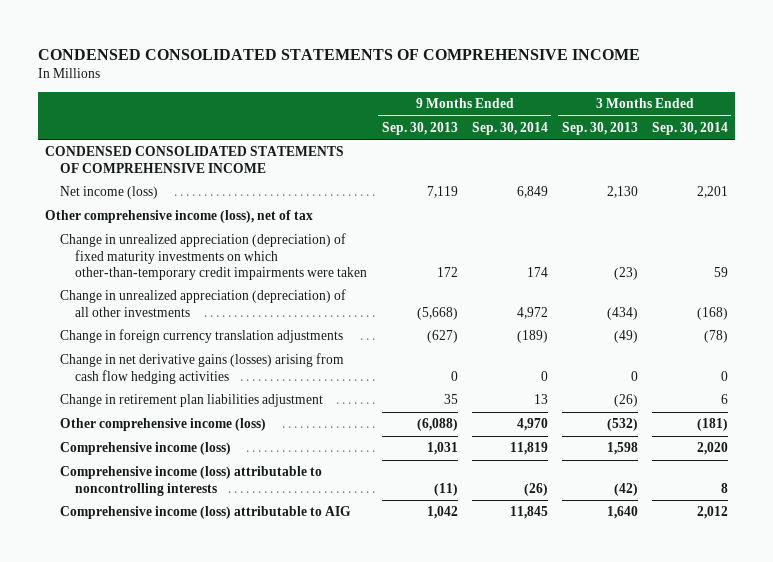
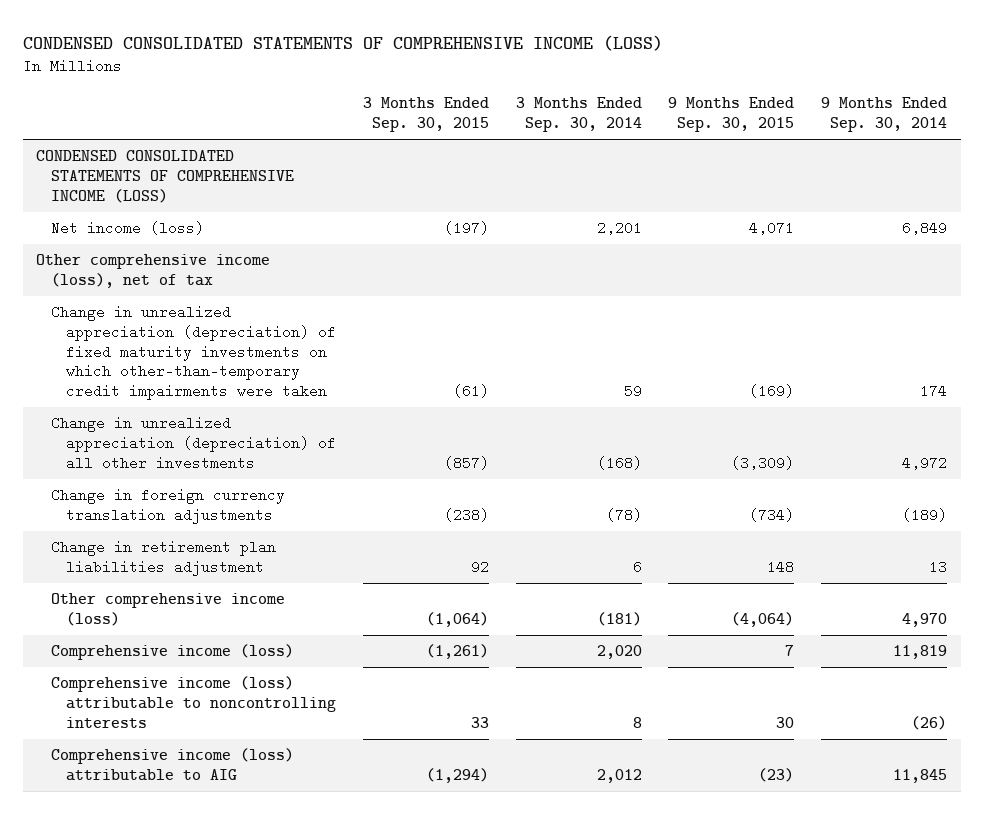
[38,48,641,60] CONDENSED CONSOLIDATED STATEMENTS OF COMPREHENSIVE INCOME -> [23,34,664,51] CONDENSED CONSOLIDATED STATEMENTS OF COMPREHENSIVE INCOME (LOSS)
[381,121,458,135] Sep. 30, 2013 -> none
[561,121,638,135] Sep. 30, 2013 -> none
none -> [363,97,490,132] 3 Months Ended Sep. 30, 2015
none -> [668,97,795,132] 9 Months Ended Sep. 30, 2015
[45,146,345,173] CONDENSED CONSOLIDATED STATEMENTS OF COMPREHENSIVE INCOME -> [36,150,295,203] CONDENSED CONSOLIDATED STATEMENTS OF COMPREHENSIVE INCOME (LOSS)
[60,353,345,384] Change in net derivative gains (losses) arising from cash flow hedging activities -> none

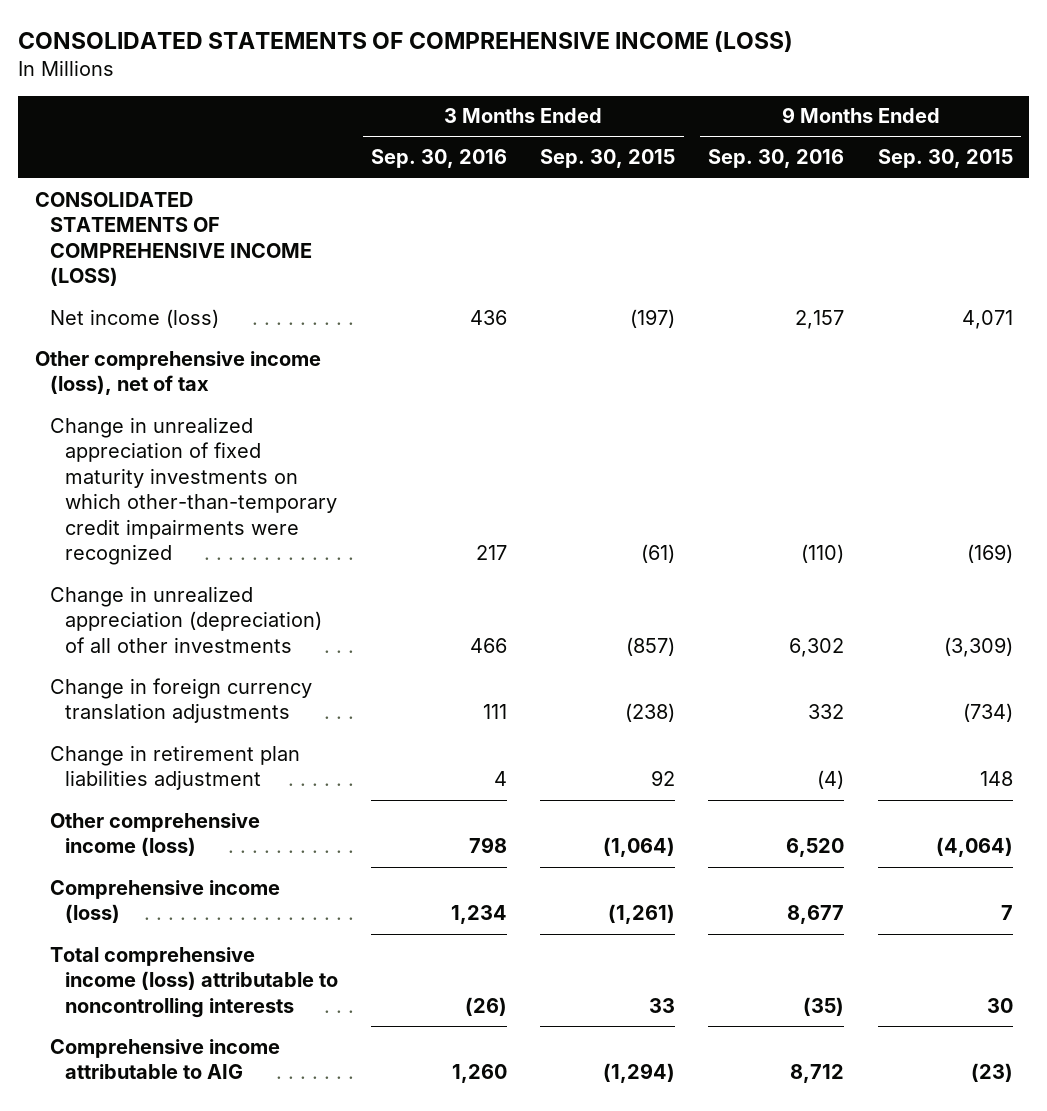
[23,34,664,51] CONDENSED CONSOLIDATED STATEMENTS OF COMPREHENSIVE INCOME (LOSS) -> [17,30,793,52] CONSOLIDATED STATEMENTS OF COMPREHENSIVE INCOME (LOSS)
[515,97,642,132] 3 Months Ended Sep. 30, 2014 -> none
[821,97,948,132] 9 Months Ended Sep. 30, 2014 -> none
none -> [370,149,507,169] Sep. 30, 2016
none -> [708,149,845,169] Sep. 30, 2016
[36,150,295,203] CONDENSED CONSOLIDATED STATEMENTS OF COMPREHENSIVE INCOME (LOSS) -> [34,191,312,287] CONSOLIDATED STATEMENTS OF COMPREHENSIVE INCOME (LOSS)
[51,305,337,401] Change in unrealized appreciation (depreciation) of fixed maturity investments on which other-than-temporary credit impairments were taken -> [49,416,337,566] Change in unrealized appreciation of fixed maturity investments on which other-than-temporary credit impairments were recognized
[51,676,337,728] Comprehensive income (loss) attributable to noncontrolling interests -> [49,946,338,1018] Total comprehensive income (loss) attributable to noncontrolling interests
[51,748,295,781] Comprehensive income (loss) attributable to AIG -> [49,1038,280,1080] Comprehensive income attributable to AIG

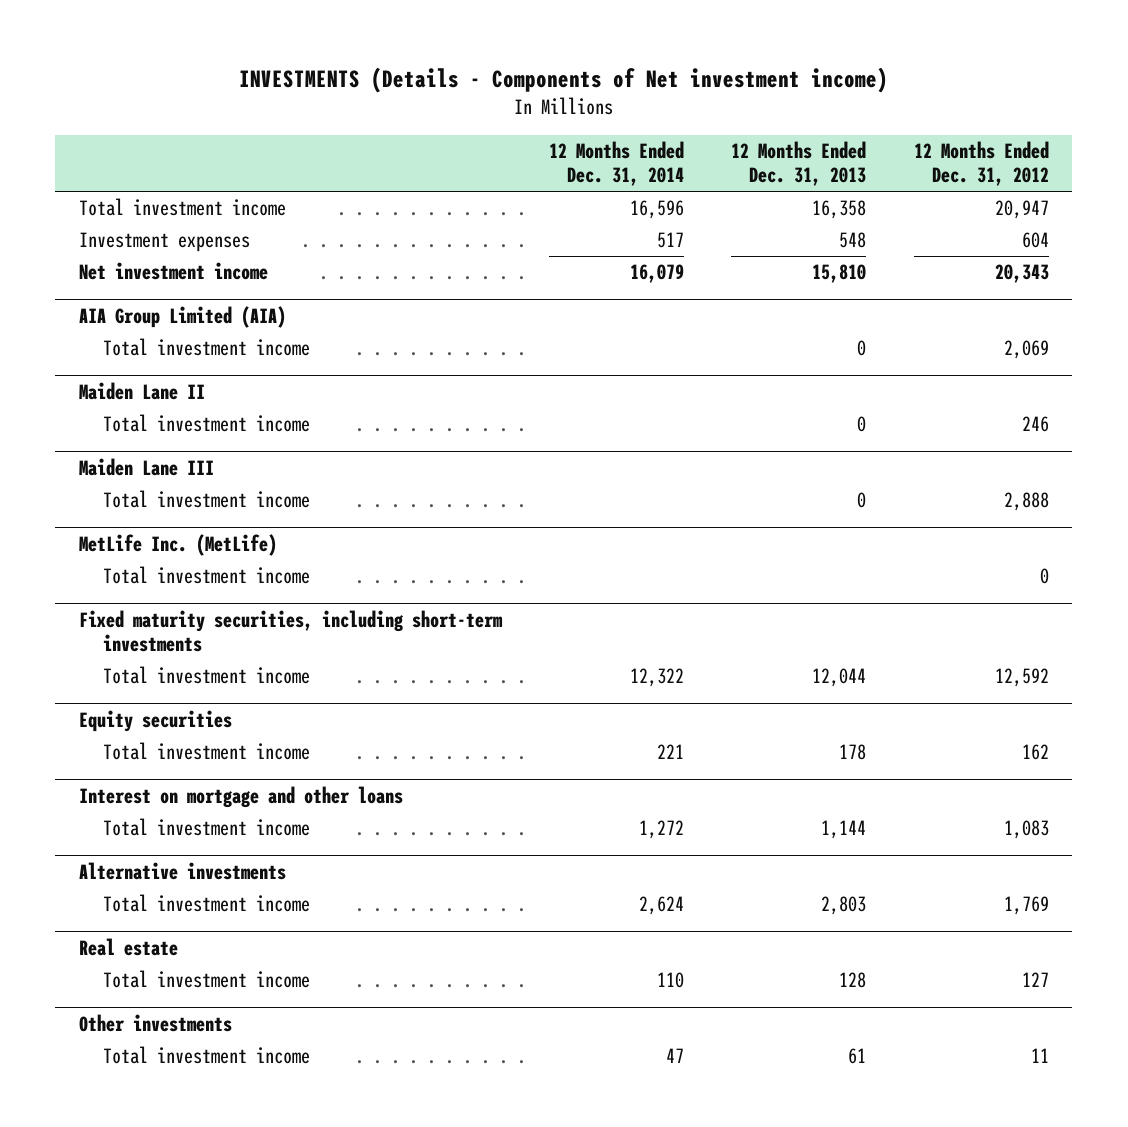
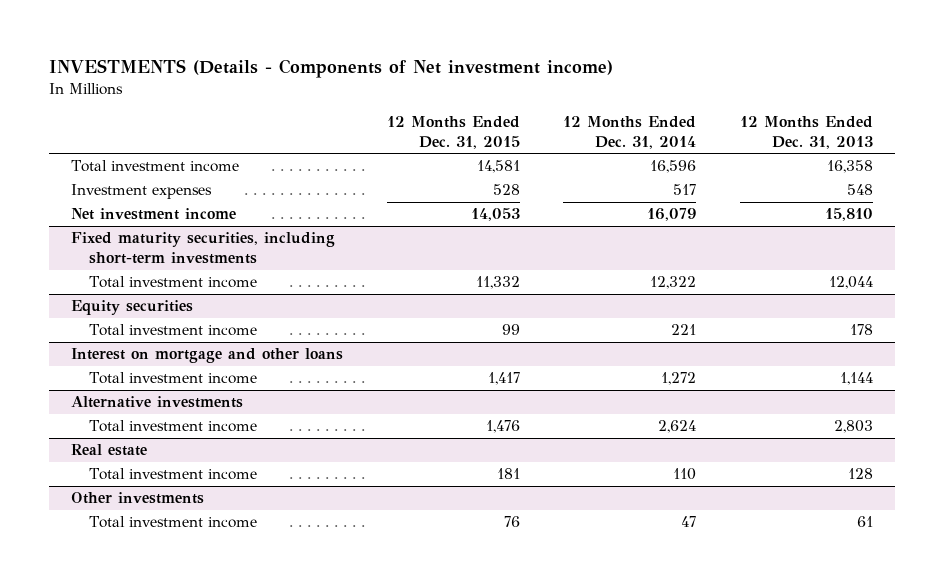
[913,141,1049,187] 12 Months Ended Dec. 31, 2012 -> none
none -> [386,116,520,149] 12 Months Ended Dec. 31, 2015
[78,306,286,329] AIA Group Limited (AIA) -> none
[102,338,310,357] Total investment income -> none
[78,382,205,401] Maiden Lane II -> none
[102,414,310,433] Total investment income -> none
[78,458,214,477] Maiden Lane III -> none
[102,490,310,509] Total investment income -> none
[78,534,277,557] MetLife Inc. (MetLife) -> none
[102,566,310,585] Total investment income -> none

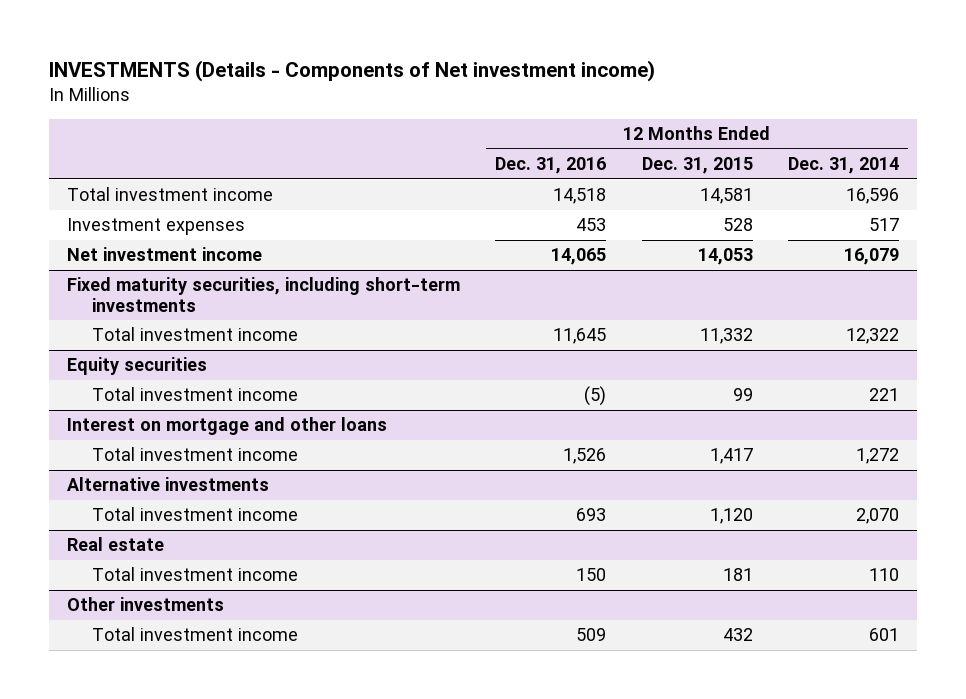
[740,116,874,149] 12 Months Ended Dec. 31, 2013 -> none
none -> [495,157,607,175] Dec. 31, 2016
[485,420,520,434] 1,476 -> [709,508,753,525] 1,120
[658,420,697,434] 2,624 -> [856,508,900,525] 2,070
[503,516,520,528] 76 -> [722,628,753,642] 432
[681,516,697,528] 47 -> [869,628,900,642] 601

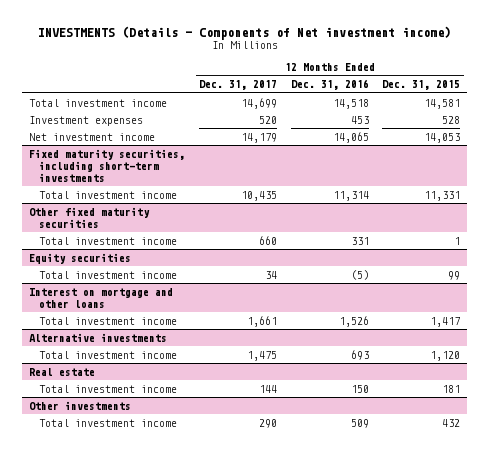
[788,157,900,175] Dec. 31, 2014 -> none
none -> [198,80,277,91] Dec. 31, 2017
[553,328,607,345] 11,645 -> [332,190,369,201] 11,314
[699,328,753,345] 11,332 -> [424,190,461,201] 11,331
none -> [29,206,151,228] Other fixed maturity securities
none -> [38,236,177,245] Total investment income

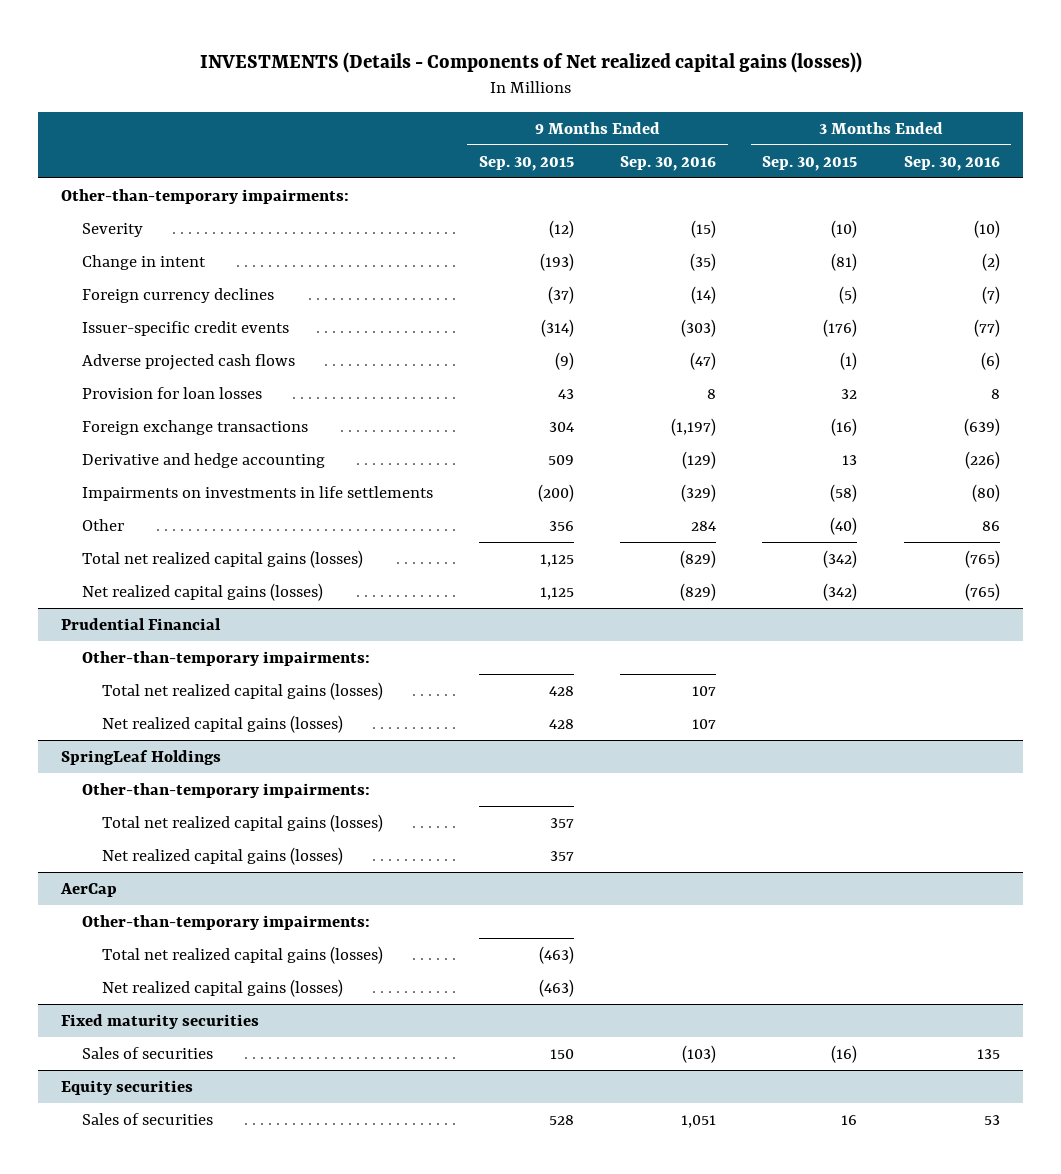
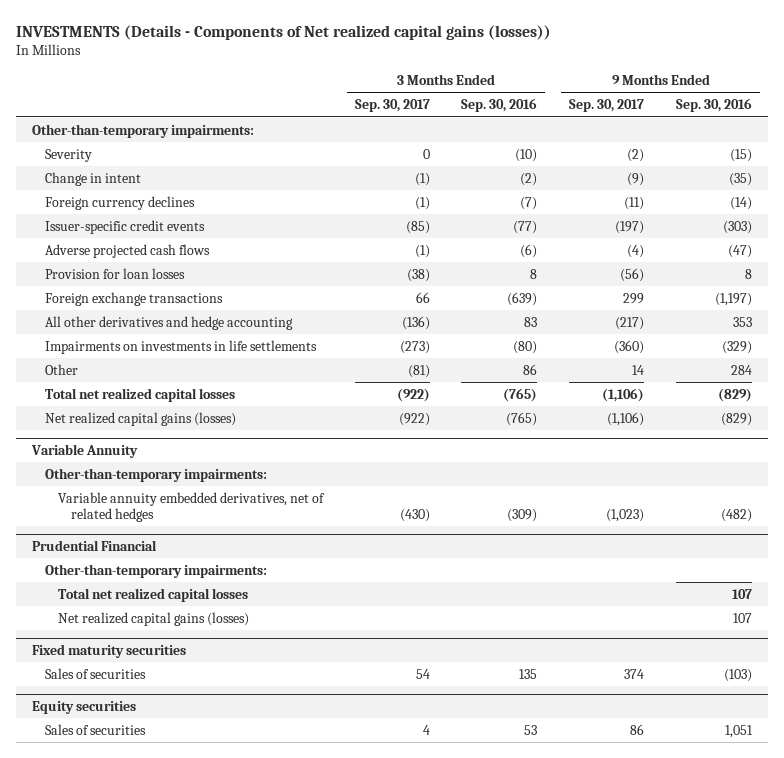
[478,155,574,171] Sep. 30, 2015 -> none
[762,155,858,171] Sep. 30, 2015 -> none
none -> [354,99,430,113] Sep. 30, 2017
none -> [569,99,645,113] Sep. 30, 2017
[81,452,325,468] Derivative and hedge accounting -> [44,315,293,330] All other derivatives and hedge accounting
[682,450,717,469] (129) -> [733,316,753,327] 353
[964,450,1000,469] (226) -> [524,316,538,327] 83
[81,549,363,568] Total net realized capital gains (losses) -> [44,387,235,402] Total net realized capital losses
none -> [30,443,138,458] Variable Annuity
none -> [44,467,267,482] Other-than-temporary impairments:
none -> [57,491,325,522] Variable annuity embedded derivatives, net of related hedges
[101,681,383,700] Total net realized capital gains (losses) -> [57,587,248,602] Total net realized capital losses
[61,749,222,765] SpringLeaf Holdings -> none
[81,782,370,798] Other-than-temporary impairments: -> none
[101,813,383,832] Total net realized capital gains (losses) -> none
[101,846,343,865] Net realized capital gains (losses) -> none
[60,882,118,897] AerCap -> none
[81,914,370,930] Other-than-temporary impairments: -> none
[101,945,383,964] Total net realized capital gains (losses) -> none
[101,978,343,997] Net realized capital gains (losses) -> none

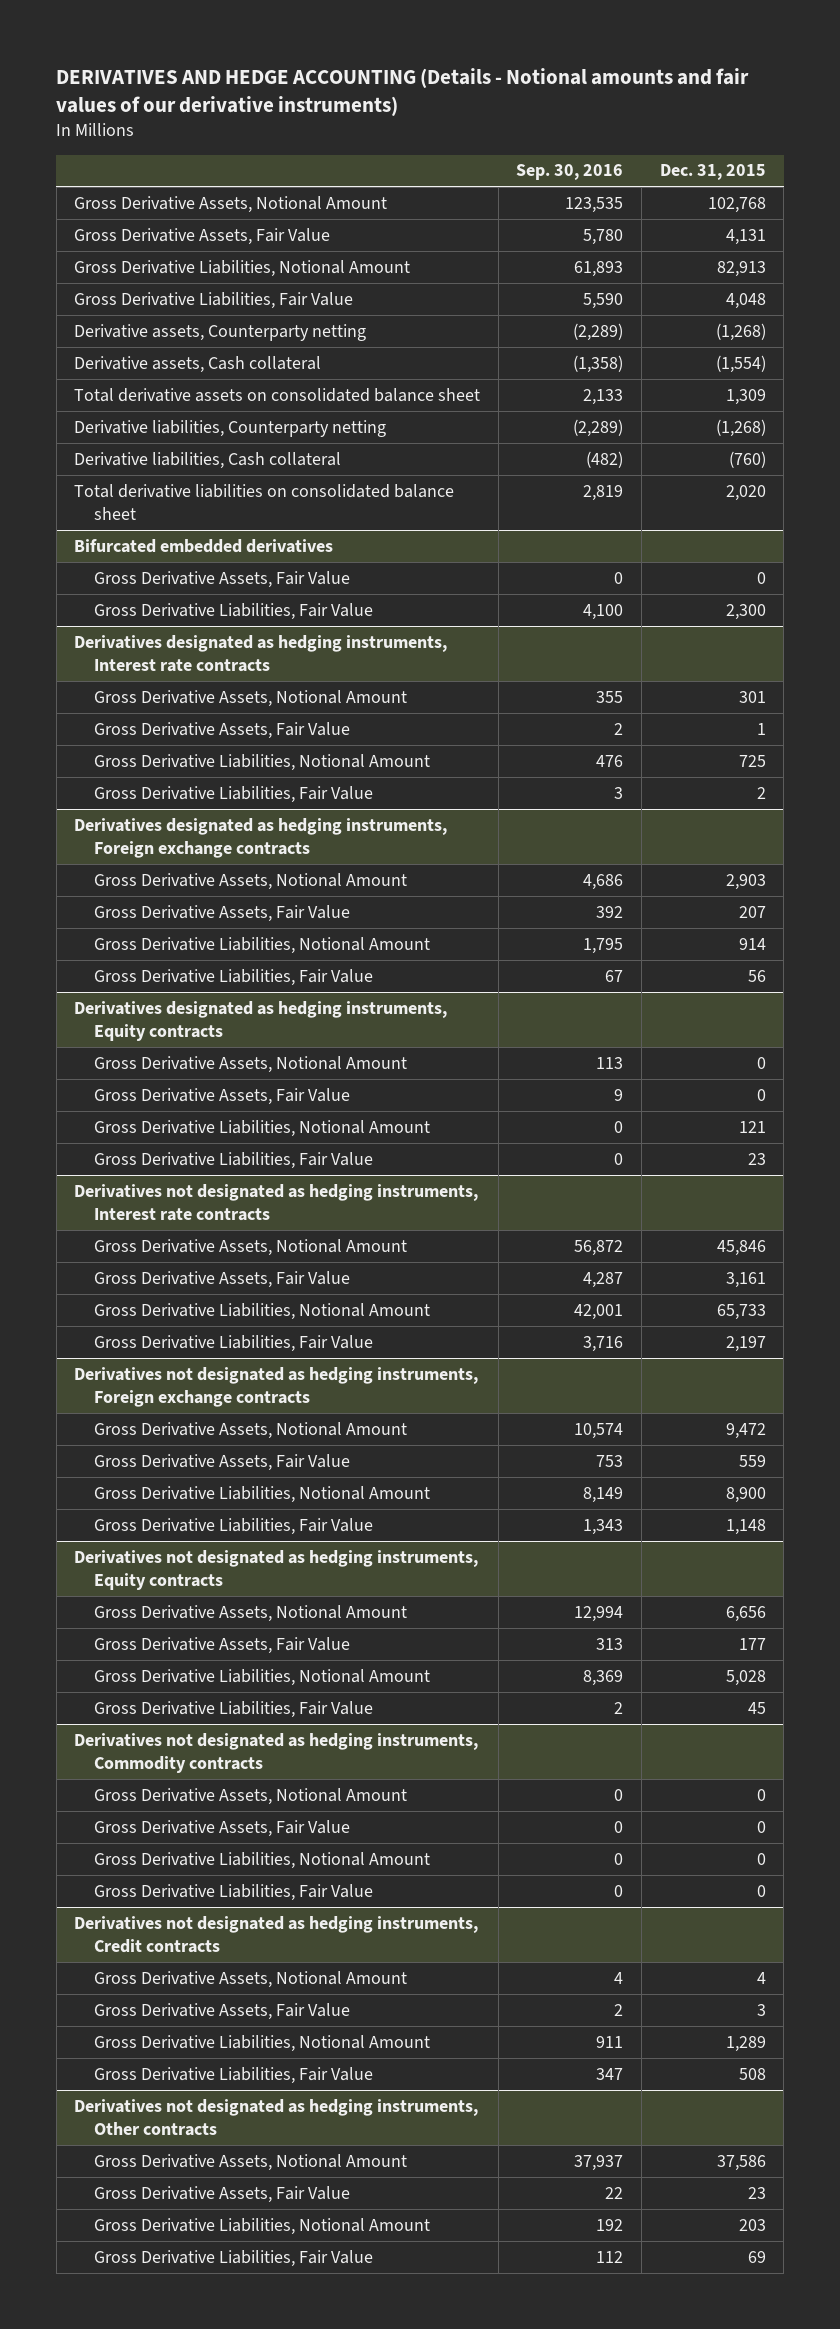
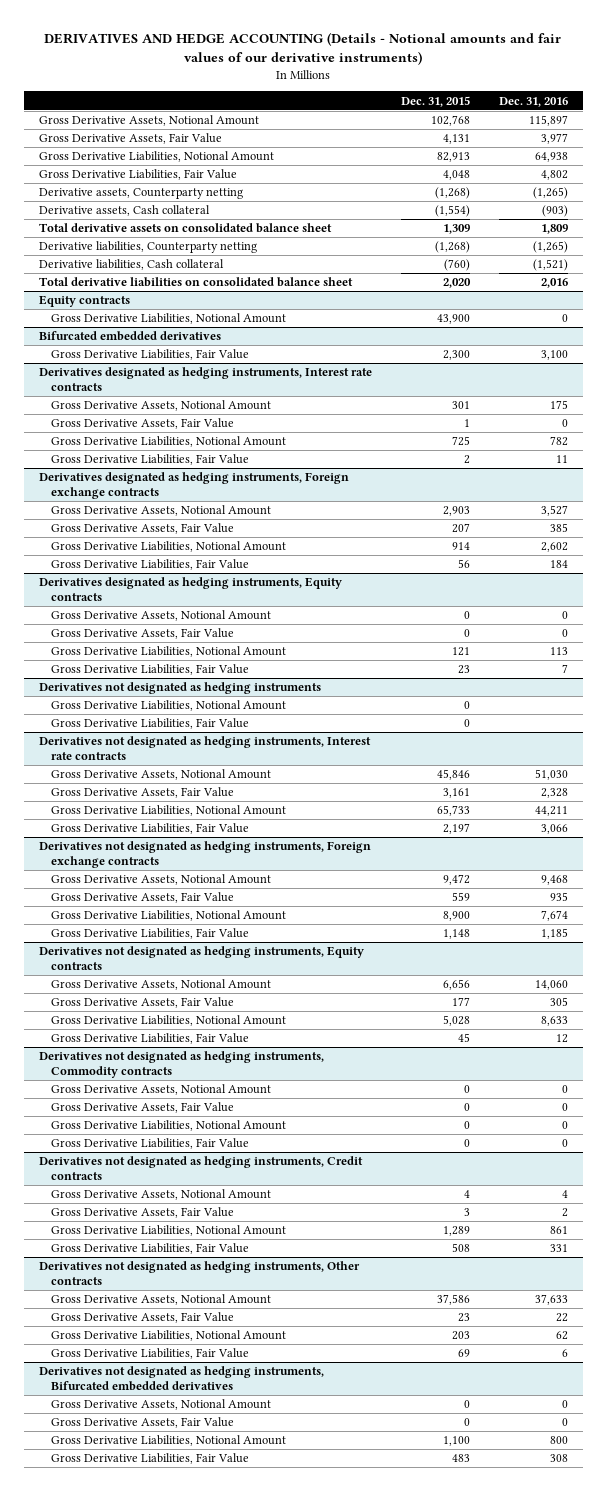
[516,164,624,181] Sep. 30, 2016 -> none
none -> [499,96,569,107] Dec. 31, 2016
none -> [38,295,130,308] Equity contracts
none -> [50,313,286,325] Gross Derivative Liabilities, Notional Amount
[93,570,350,588] Gross Derivative Assets, Fair Value -> none
none -> [38,682,321,695] Derivatives not designated as hedging instruments
none -> [50,700,286,712] Gross Derivative Liabilities, Notional Amount
none -> [50,718,249,730] Gross Derivative Liabilities, Fair Value
none -> [38,1366,324,1391] Derivatives not designated as hedging instruments, Bifurcated embedded derivatives
none -> [50,1399,271,1411] Gross Derivative Assets, Notional Amount
none -> [50,1417,234,1429] Gross Derivative Assets, Fair Value
none -> [50,1435,286,1447] Gross Derivative Liabilities, Notional Amount
none -> [50,1453,249,1465] Gross Derivative Liabilities, Fair Value

